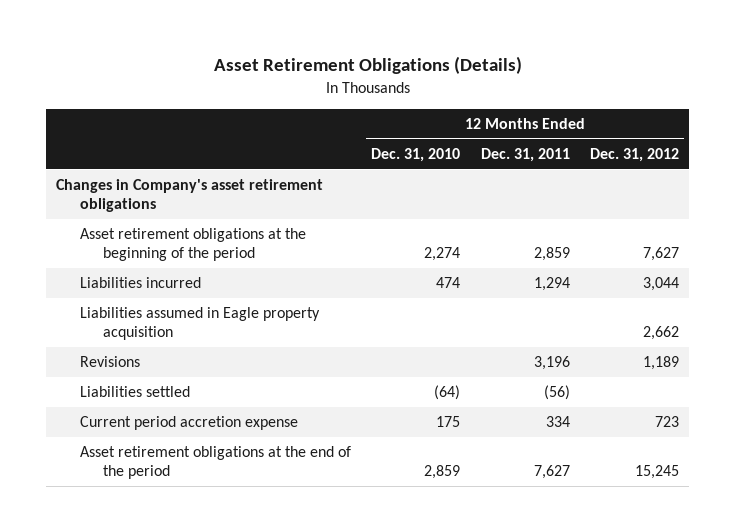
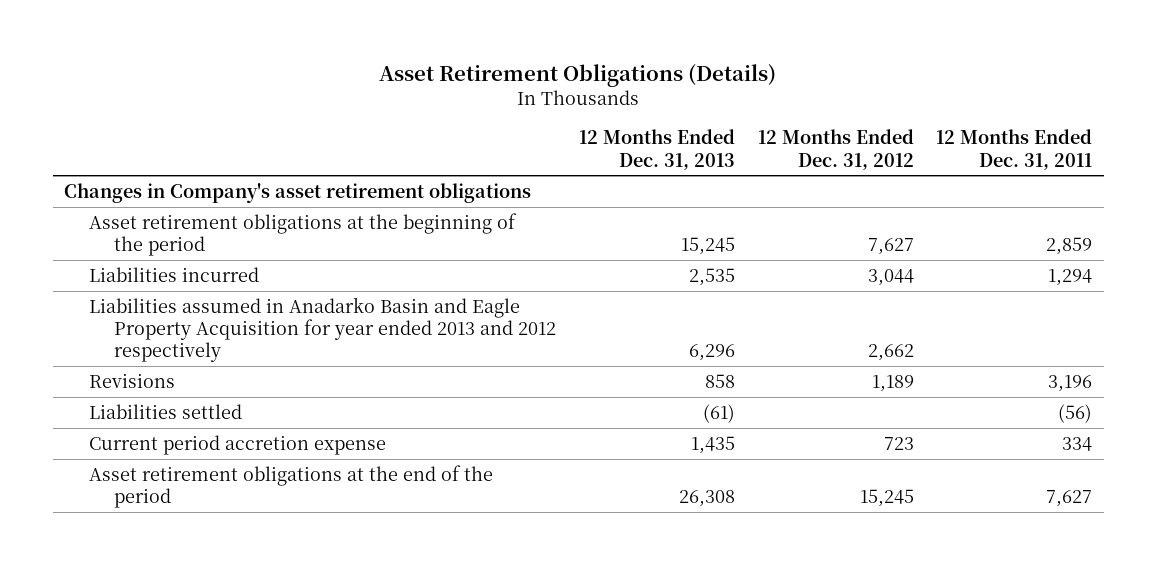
[371,147,461,162] Dec. 31, 2010 -> none
none -> [579,129,736,170] 12 Months Ended Dec. 31, 2013
[79,307,320,340] Liabilities assumed in Eagle property acquisition -> [89,296,557,363] Liabilities assumed in Anadarko Basin and Eagle Property Acquisition for year ended 2013 and 2012 respectively

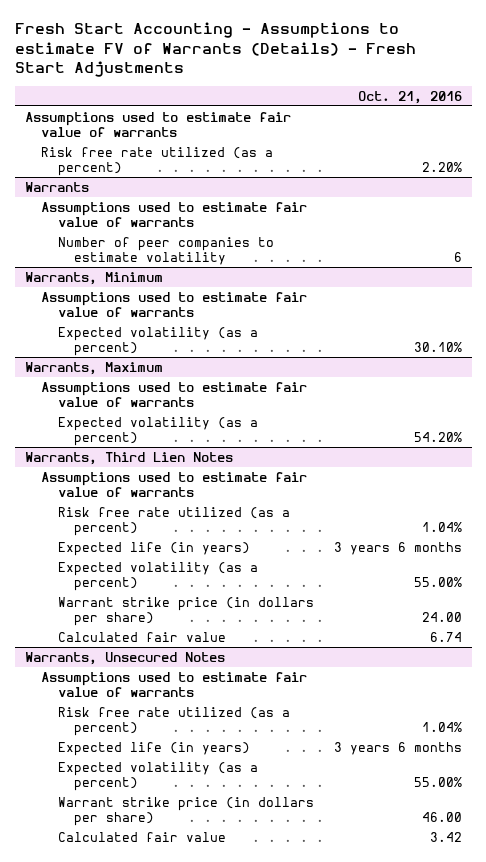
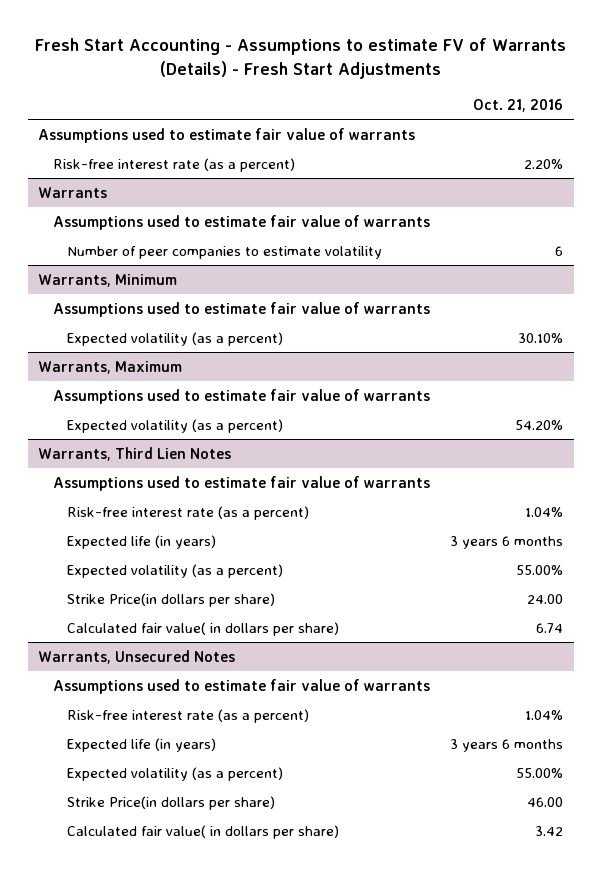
[41,146,274,176] Risk free rate utilized (as a percent) -> [52,157,295,172] Risk-free interest rate (as a percent)
[57,506,290,536] Risk free rate utilized (as a percent) -> [67,505,310,520] Risk-free interest rate (as a percent)
[57,596,314,626] Warrant strike price (in dollars per share) -> [67,592,276,607] Strike Price(in dollars per share)
[57,631,226,642] Calculated fair value -> [67,621,340,636] Calculated fair value( in dollars per share)
[57,706,290,736] Risk free rate utilized (as a percent) -> [67,708,310,723] Risk-free interest rate (as a percent)
[57,796,314,826] Warrant strike price (in dollars per share) -> [67,795,276,810] Strike Price(in dollars per share)
[57,831,226,842] Calculated fair value -> [67,824,340,839] Calculated fair value( in dollars per share)

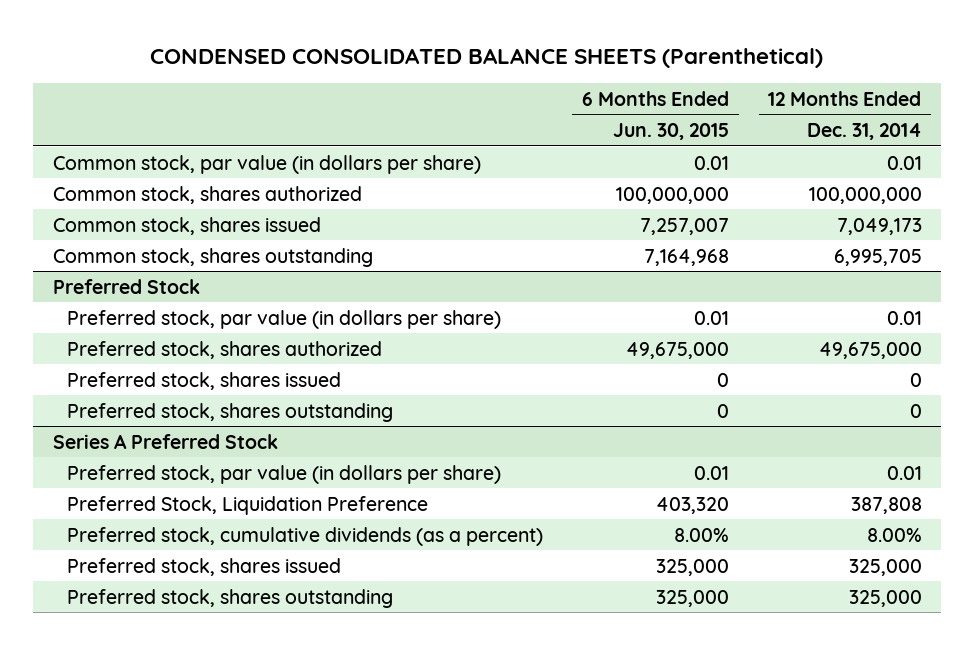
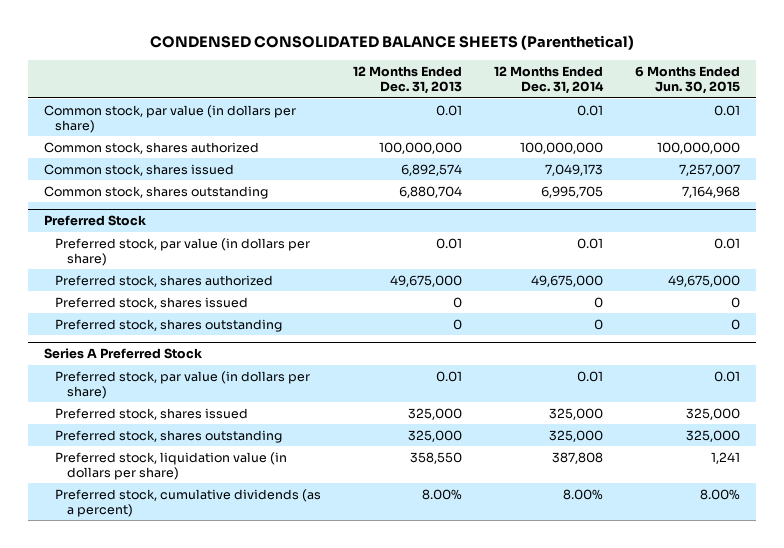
none -> [353,65,463,95] 12 Months Ended Dec. 31, 2013
[66,495,428,515] Preferred Stock, Liquidation Preference -> none
none -> [55,451,288,481] Preferred stock, liquidation value (in dollars per share)
[66,526,543,546] Preferred stock, cumulative dividends (as a percent) -> [55,488,322,518] Preferred stock, cumulative dividends (as a percent)

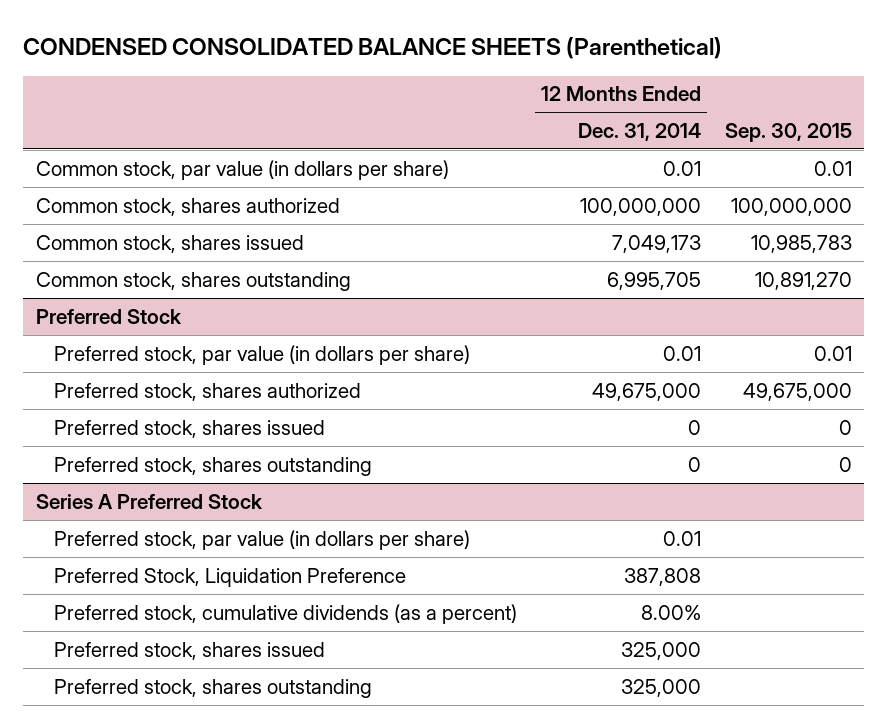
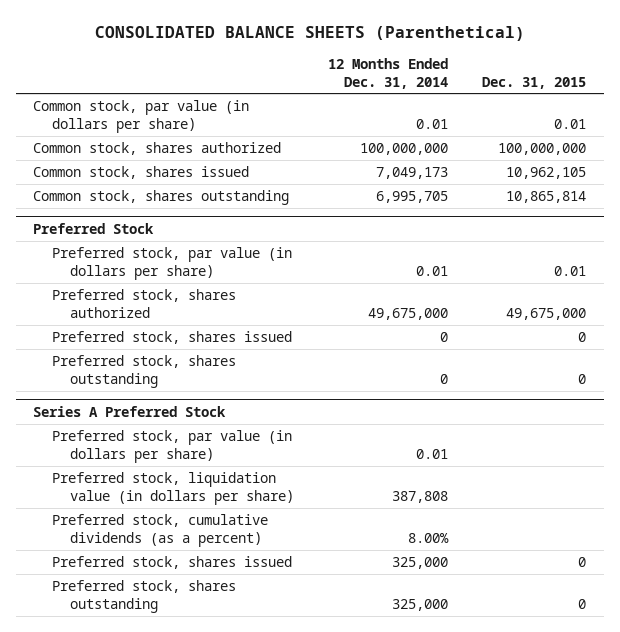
[23,37,723,60] CONDENSED CONSOLIDATED BALANCE SHEETS (Parenthetical) -> [94,25,525,41] CONSOLIDATED BALANCE SHEETS (Parenthetical)
[725,123,853,143] Sep. 30, 2015 -> none
none -> [482,76,587,89] Dec. 31, 2015
[53,567,406,587] Preferred Stock, Liquidation Preference -> [51,471,295,505] Preferred stock, liquidation value (in dollars per share)

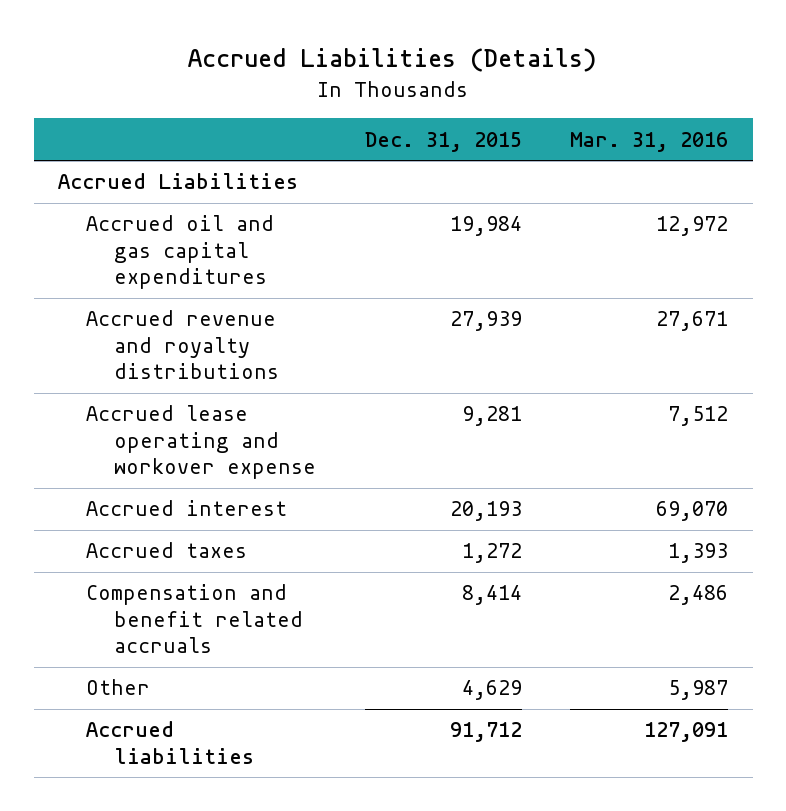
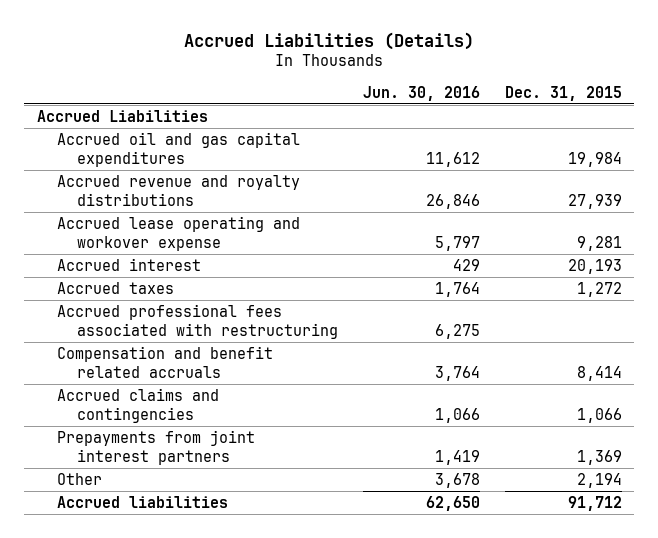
[570,131,729,152] Mar. 31, 2016 -> none
none -> [362,85,480,101] Jun. 30, 2016
none -> [56,303,338,339] Accrued professional fees associated with restructuring
none -> [56,387,219,423] Accrued claims and contingencies
none -> [56,429,255,465] Prepayments from joint interest partners
[461,680,522,701] 4,629 -> [576,472,622,488] 2,194

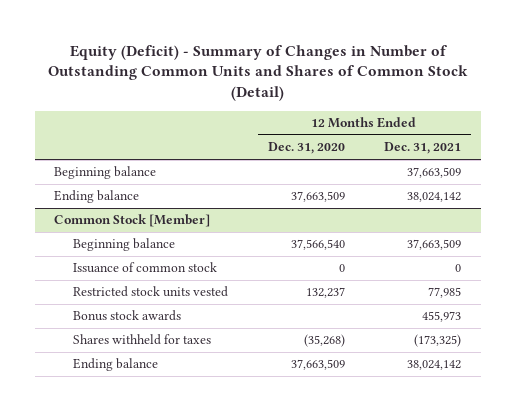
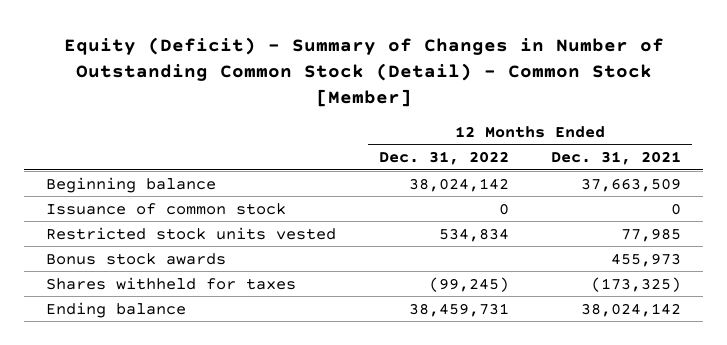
[47,44,468,102] Equity (Deficit) - Summary of Changes in Number of Outstanding Common Units and Shares of Common Stock (Detail) -> [63,36,664,107] Equity (Deficit) - Summary of Changes in Number of Outstanding Common Stock (Detail) - Common Stock [Member]
[267,142,345,155] Dec. 31, 2020 -> none
none -> [378,151,509,166] Dec. 31, 2022
[54,190,140,204] Ending balance -> none
[54,214,211,228] Common Stock [Member] -> none
[73,238,176,252] Beginning balance -> none

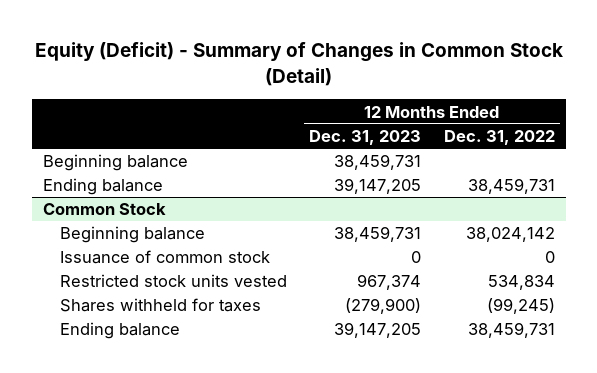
[63,36,664,107] Equity (Deficit) - Summary of Changes in Number of Outstanding Common Stock (Detail) - Common Stock [Member] -> [34,42,563,86] Equity (Deficit) - Summary of Changes in Common Stock (Detail)
[551,151,682,166] Dec. 31, 2021 -> none
none -> [309,130,422,146] Dec. 31, 2023
none -> [42,154,188,172] Beginning balance
none -> [42,178,163,196] Ending balance
none -> [42,203,166,216] Common Stock
[45,252,226,265] Bonus stock awards -> none

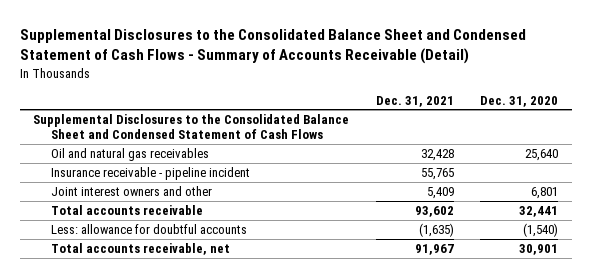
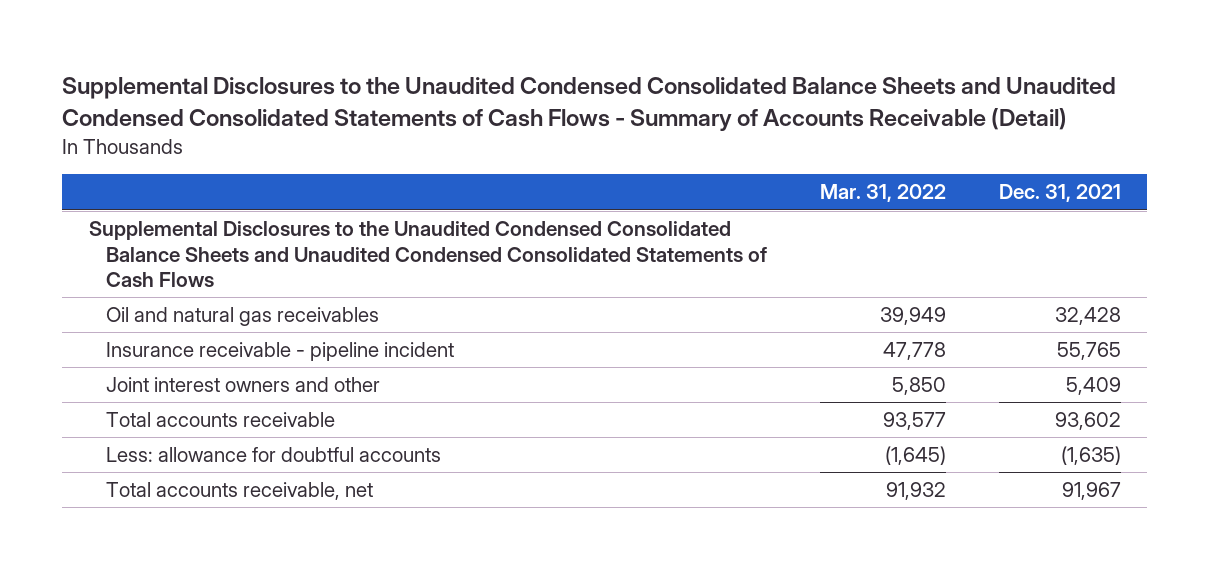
[19,29,526,65] Supplemental Disclosures to the Consolidated Balance Sheet and Condensed Statement of Cash Flows - Summary of Accounts Receivable (Detail) -> [62,77,1117,132] Supplemental Disclosures to the Unaudited Condensed Consolidated Balance Sheets and Unaudited Condensed Consolidated Statements of Cash Flows - Summary of Accounts Receivable (Detail)
[480,95,559,107] Dec. 31, 2020 -> none
none -> [820,184,947,203] Mar. 31, 2022
[33,113,350,140] Supplemental Disclosures to the Consolidated Balance Sheet and Condensed Statement of Cash Flows -> [88,221,768,287] Supplemental Disclosures to the Unaudited Condensed Consolidated Balance Sheets and Unaudited Condensed Consolidated Statements of Cash Flows

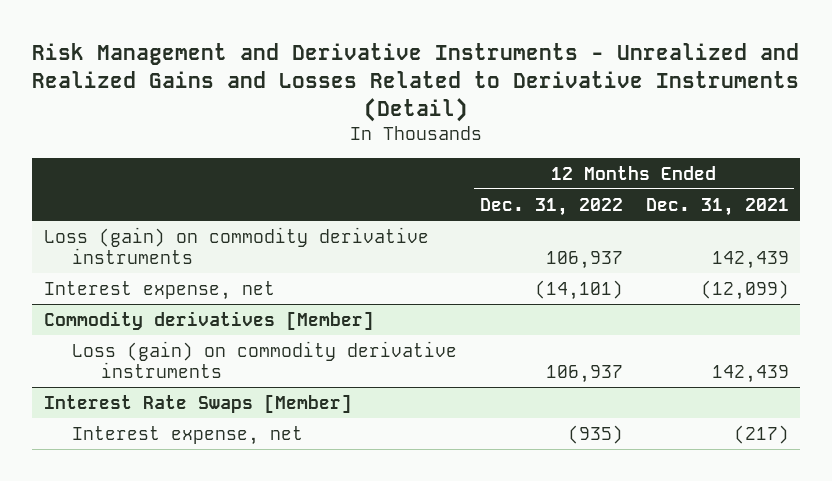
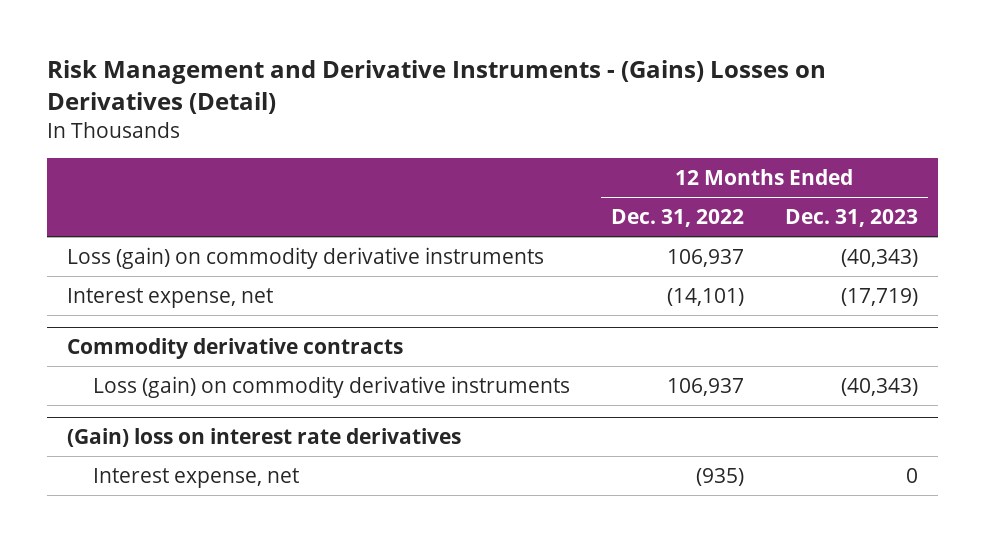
[32,43,800,122] Risk Management and Derivative Instruments - Unrealized and Realized Gains and Losses Related to Derivative Instruments (Detail) -> [46,60,826,115] Risk Management and Derivative Instruments - (Gains) Losses on Derivatives (Detail)
[645,197,789,216] Dec. 31, 2021 -> none
none -> [784,209,918,228] Dec. 31, 2023
[43,310,374,330] Commodity derivatives [Member] -> [66,338,403,360] Commodity derivative contracts
[43,393,352,413] Interest Rate Swaps [Member] -> [66,428,461,448] (Gain) loss on interest rate derivatives

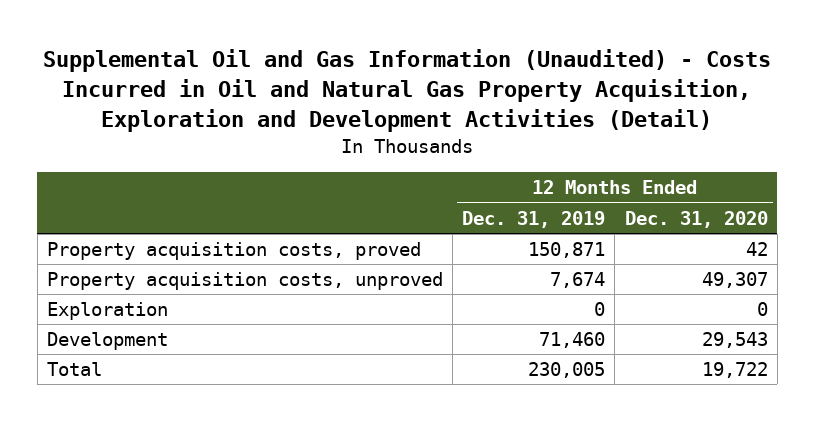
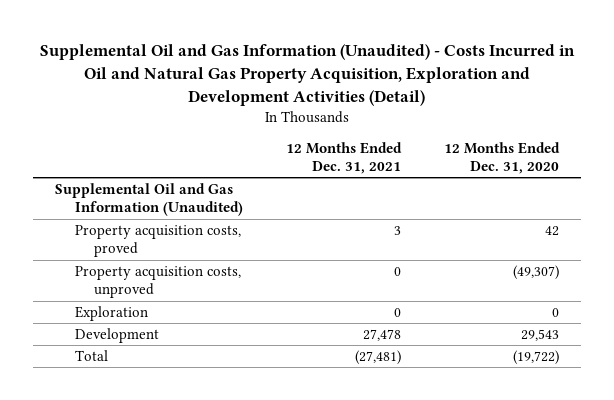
[462,210,606,228] Dec. 31, 2019 -> none
none -> [285,141,402,175] 12 Months Ended Dec. 31, 2021
none -> [54,182,243,217] Supplemental Oil and Gas Information (Unaudited)
[701,272,768,289] 49,307 -> [513,264,560,280] (49,307)
[701,362,768,379] 19,722 -> [513,349,560,365] (19,722)

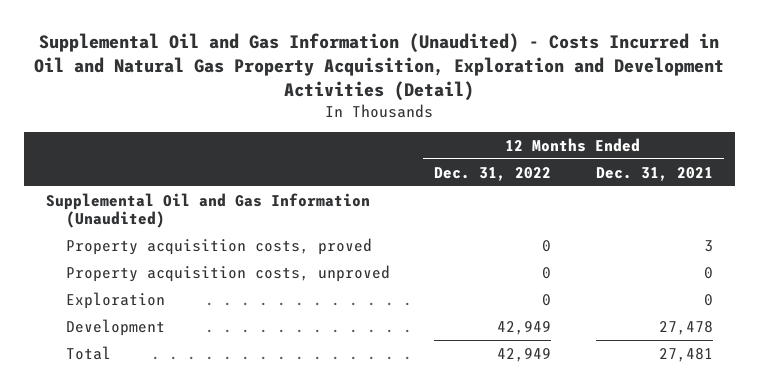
[444,141,561,175] 12 Months Ended Dec. 31, 2020 -> none
none -> [434,166,552,181] Dec. 31, 2022
[354,349,401,365] (27,481) -> [658,347,713,362] 27,481

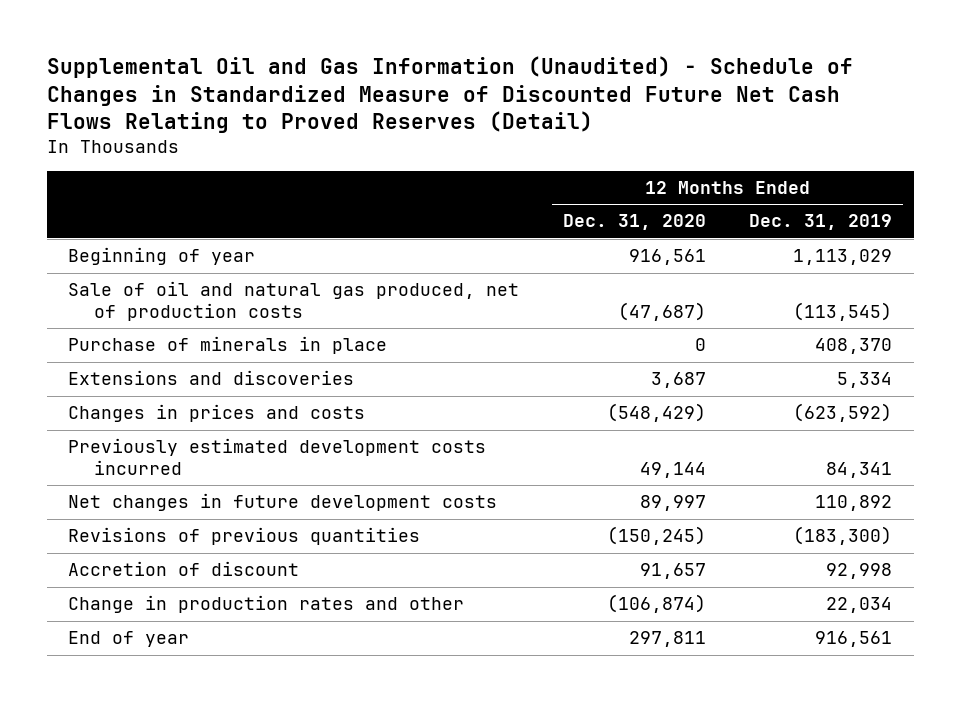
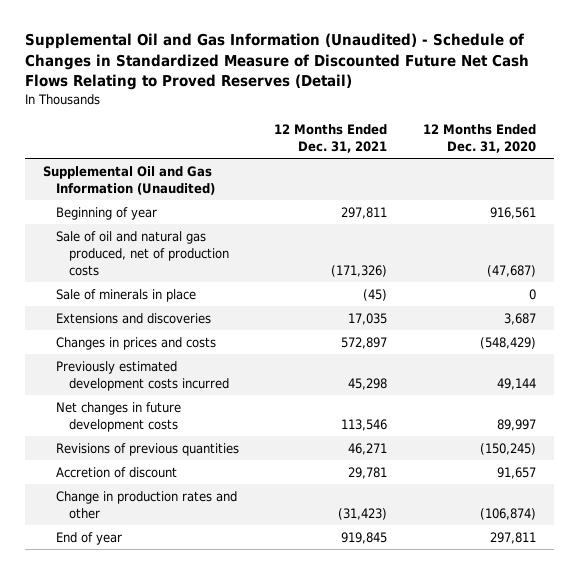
[749,214,893,231] Dec. 31, 2019 -> none
none -> [274,123,388,153] 12 Months Ended Dec. 31, 2021
none -> [42,165,215,195] Supplemental Oil and Gas Information (Unaudited)
[68,336,388,355] Purchase of minerals in place -> [55,288,196,302] Sale of minerals in place

